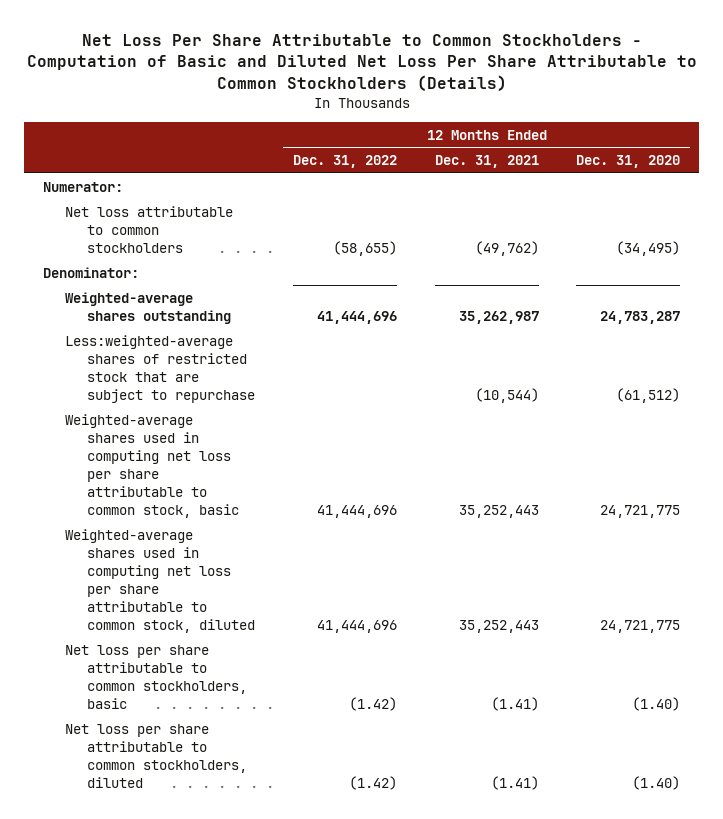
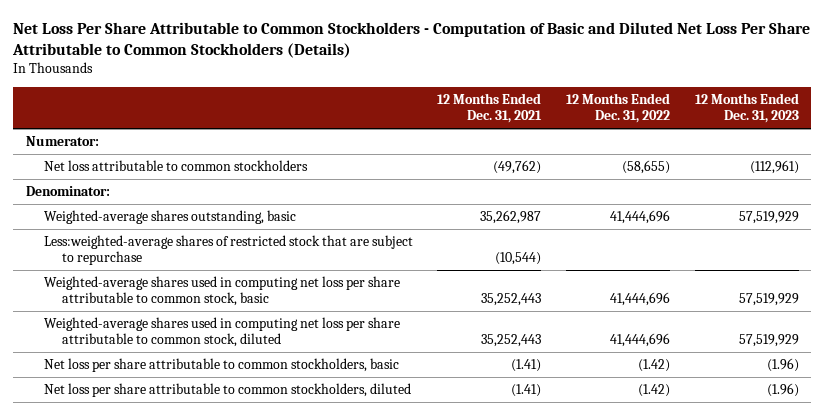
[576,155,681,169] Dec. 31, 2020 -> none
none -> [694,93,799,124] 12 Months Ended Dec. 31, 2023
[64,291,231,324] Weighted-average shares outstanding -> [43,210,296,225] Weighted-average shares outstanding, basic

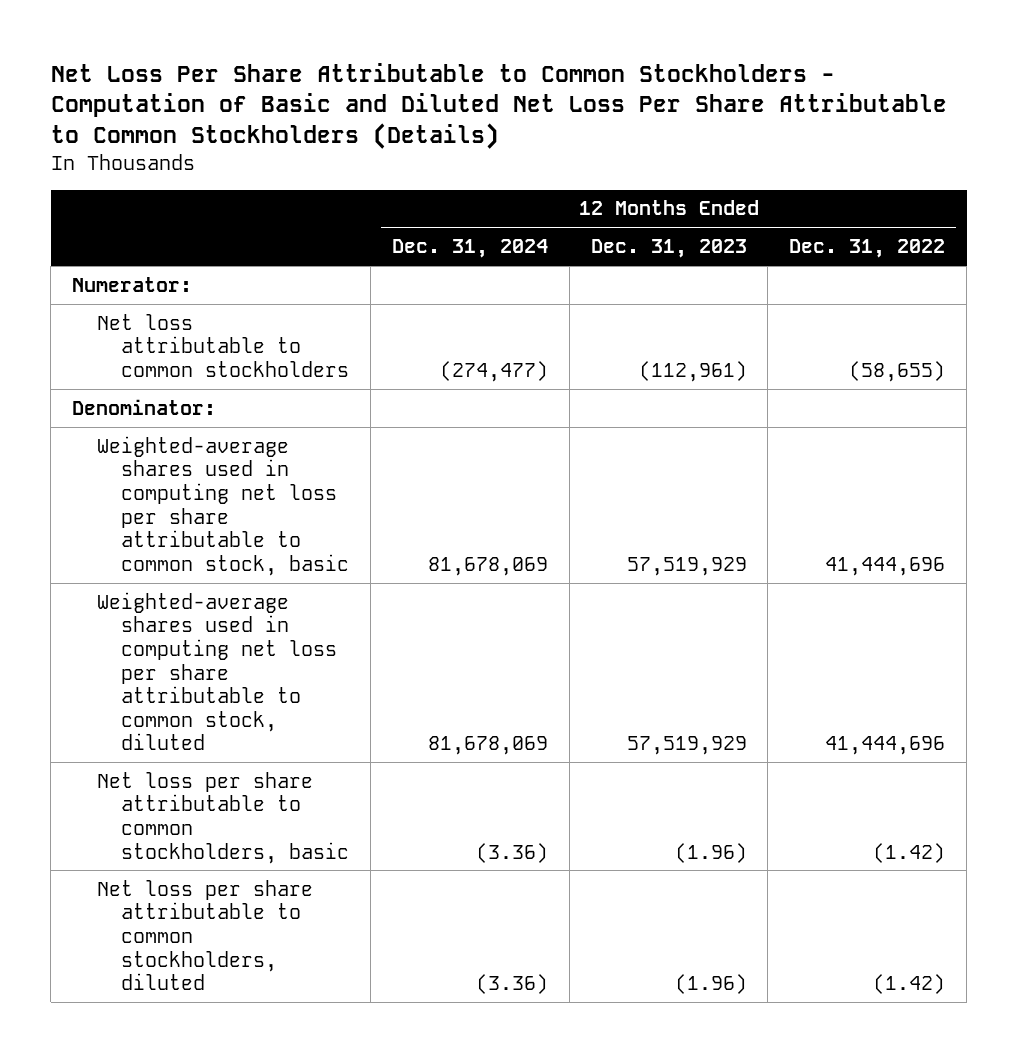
[437,93,543,124] 12 Months Ended Dec. 31, 2021 -> none
none -> [391,239,548,259] Dec. 31, 2024
[43,210,296,225] Weighted-average shares outstanding, basic -> none
[43,235,413,266] Less:weighted-average shares of restricted stock that are subject to repurchase -> none

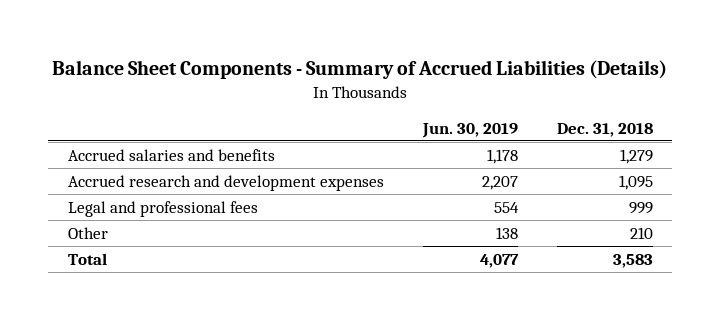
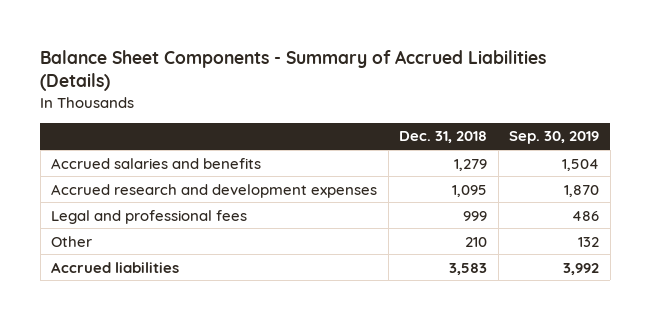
[421,122,518,138] Jun. 30, 2019 -> none
none -> [509,131,600,145] Sep. 30, 2019
[67,252,107,265] Total -> [51,261,180,273] Accrued liabilities

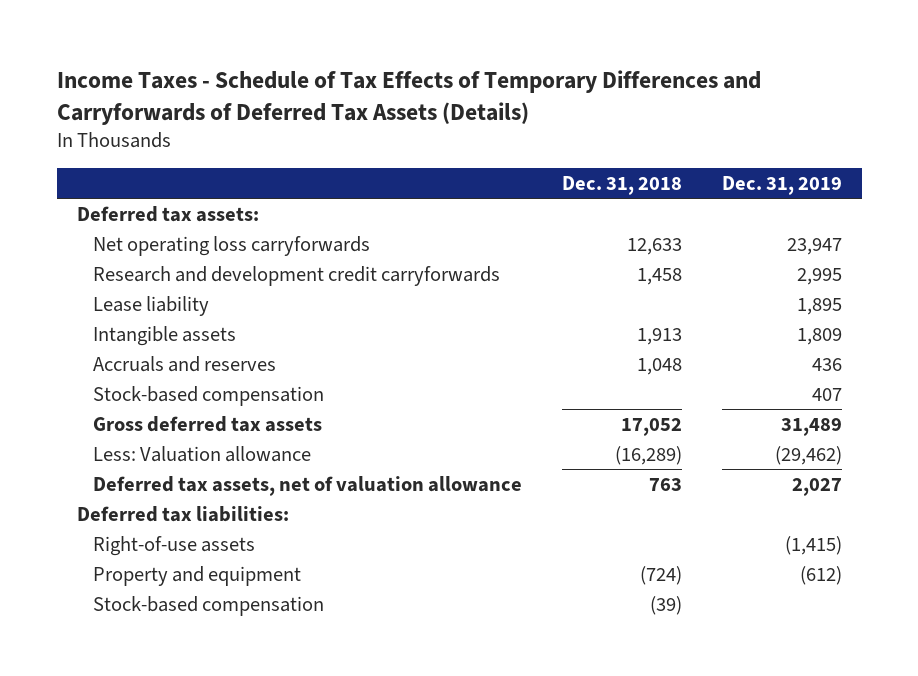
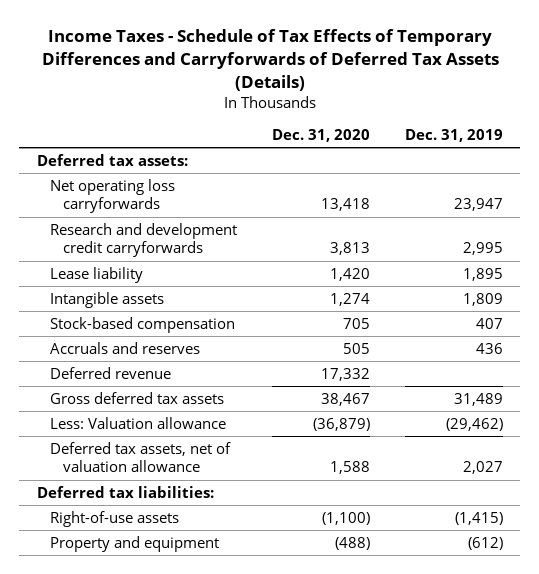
[562,175,683,195] Dec. 31, 2018 -> none
none -> [271,128,370,142] Dec. 31, 2020
[93,355,277,372] Accruals and reserves -> [49,341,200,354] Accruals and reserves
none -> [49,366,171,379] Deferred revenue
[93,595,325,616] Stock-based compensation -> none

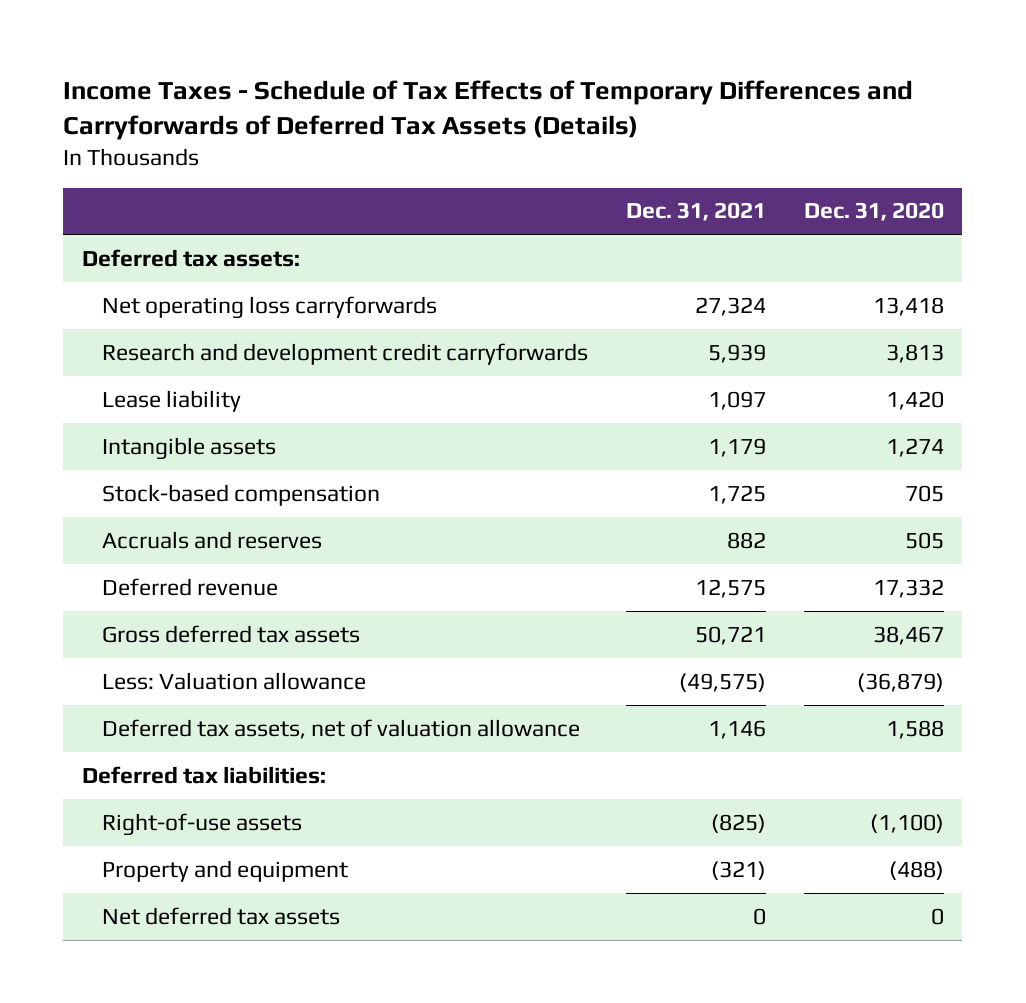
[404,128,503,142] Dec. 31, 2019 -> none
none -> [625,202,766,222] Dec. 31, 2021
none -> [102,906,341,925] Net deferred tax assets

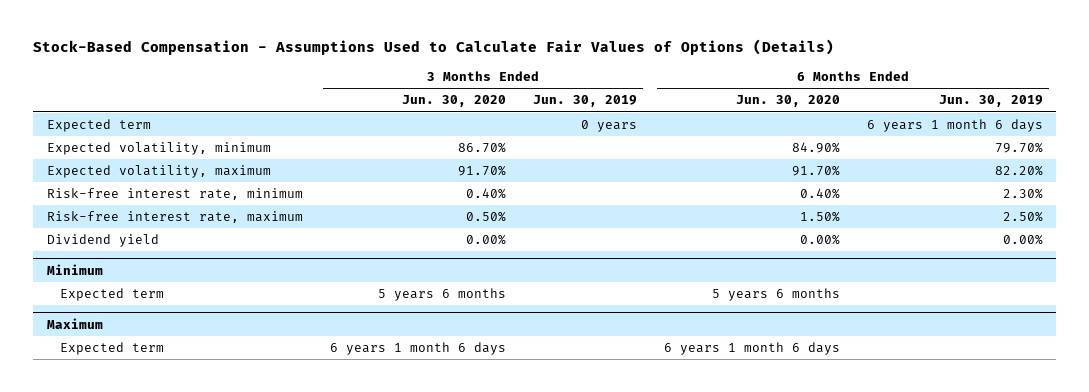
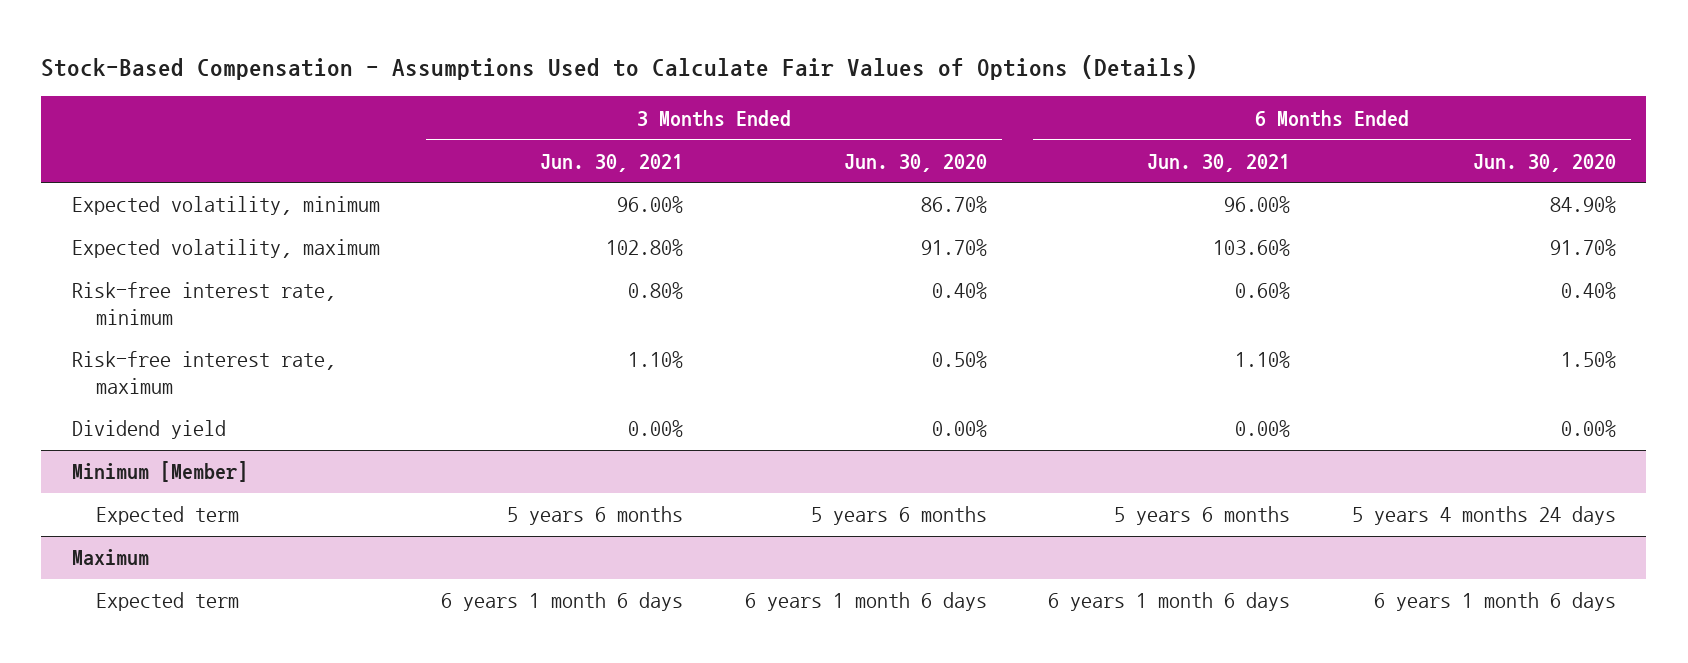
[532,95,637,108] Jun. 30, 2019 -> none
[938,95,1043,108] Jun. 30, 2019 -> none
none -> [540,153,684,172] Jun. 30, 2021
none -> [1147,153,1291,172] Jun. 30, 2021
[46,119,151,133] Expected term -> none
[46,263,103,275] Minimum -> [72,461,249,483] Minimum [Member]
[711,288,840,302] 5 years 6 months -> [1351,506,1616,526] 5 years 4 months 24 days

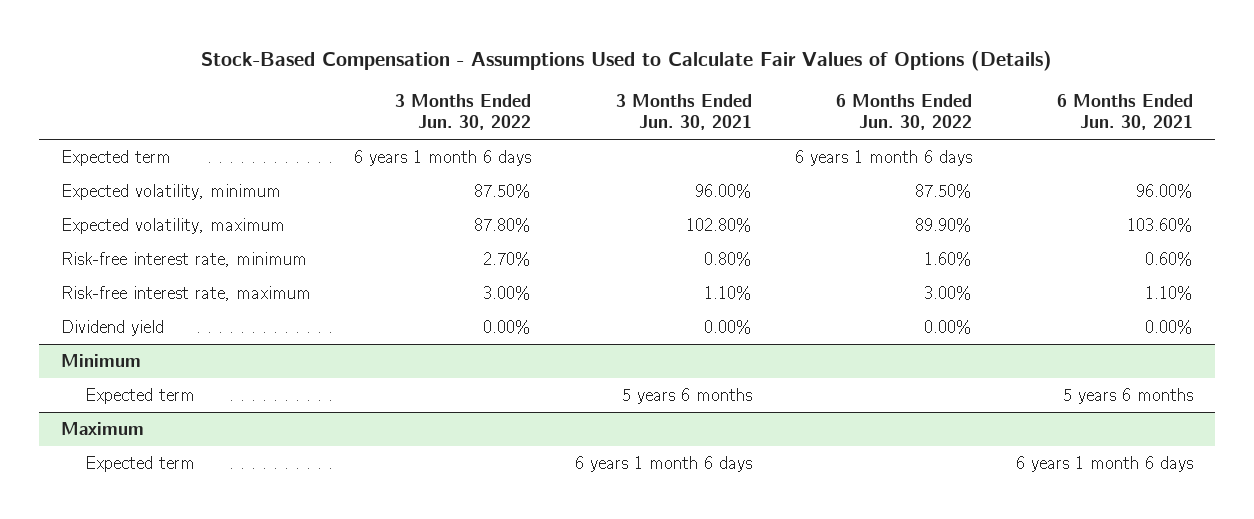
[843,153,987,172] Jun. 30, 2020 -> none
[1472,153,1616,172] Jun. 30, 2020 -> none
none -> [395,93,532,131] 3 Months Ended Jun. 30, 2022
none -> [836,93,973,131] 6 Months Ended Jun. 30, 2022
none -> [60,149,171,166] Expected term
[72,461,249,483] Minimum [Member] -> [60,353,141,367] Minimum

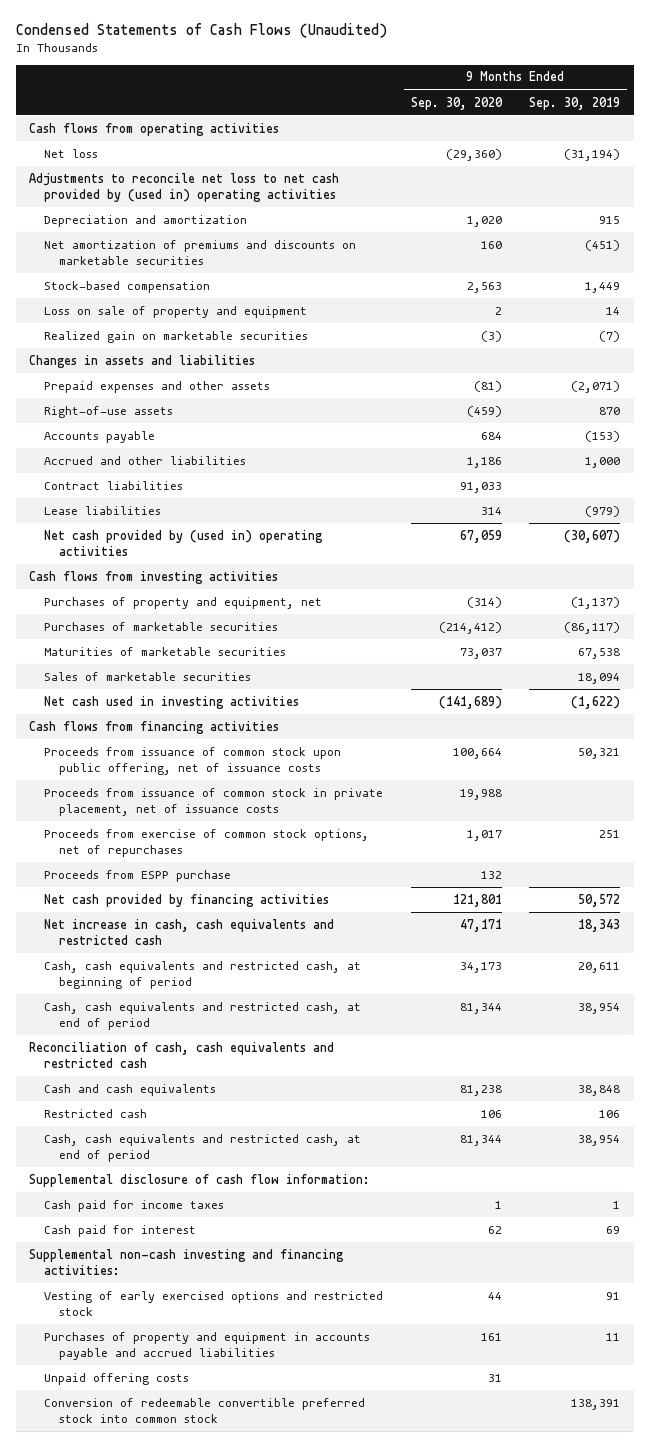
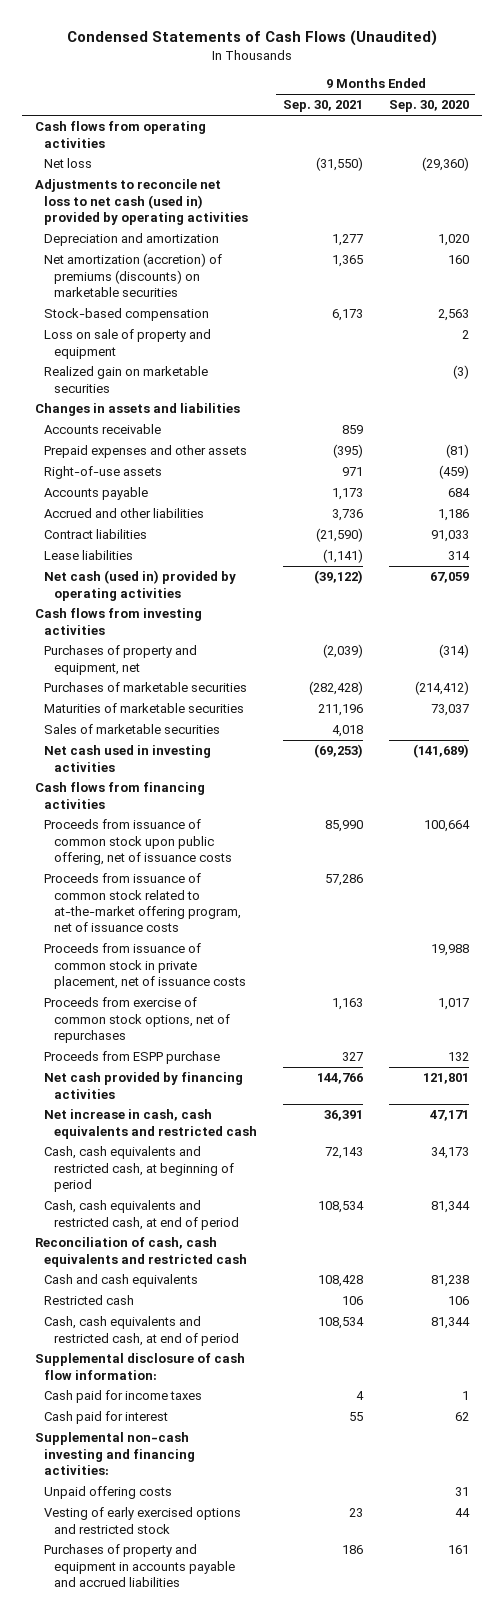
[528,96,620,110] Sep. 30, 2019 -> none
none -> [282,100,363,113] Sep. 30, 2021
[29,172,340,202] Adjustments to reconcile net loss to net cash provided by (used in) operating activities -> [34,179,249,225] Adjustments to reconcile net loss to net cash (used in) provided by operating activities
[44,239,357,265] Net amortization of premiums and discounts on marketable securities -> [44,253,223,297] Net amortization (accretion) of premiums (discounts) on marketable securities
none -> [44,424,162,435] Accounts receivable
[44,529,324,556] Net cash provided by (used in) operating activities -> [44,570,237,601] Net cash (used in) provided by operating activities
none -> [44,873,241,933] Proceeds from issuance of common stock related to at-the-market offering program, net of issuance costs
[44,1372,190,1385] Unpaid offering costs -> [44,1486,173,1500] Unpaid offering costs
[44,1397,366,1423] Conversion of redeemable convertible preferred stock into common stock -> none

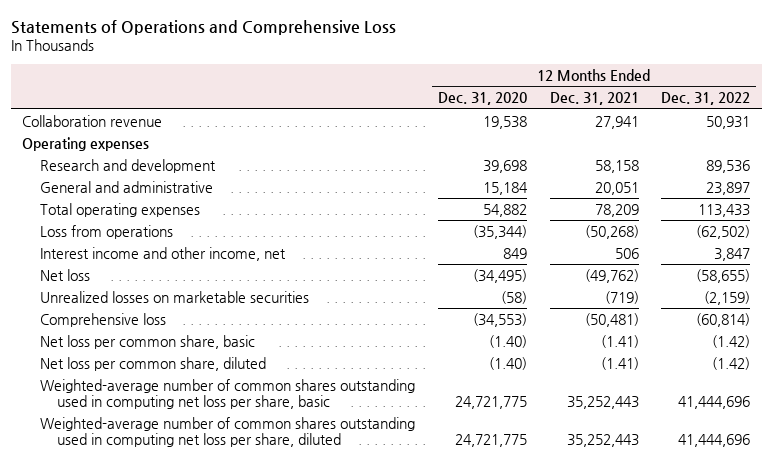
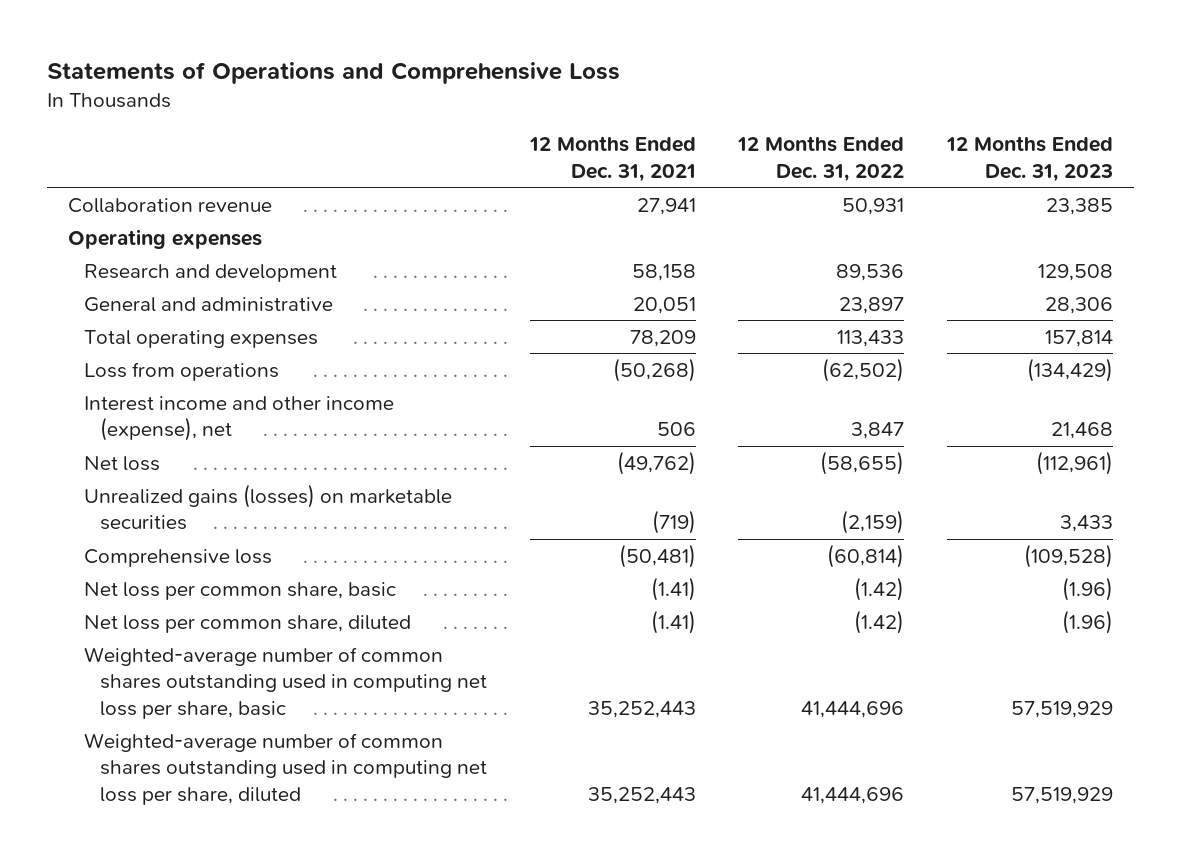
[437,92,527,106] Dec. 31, 2020 -> none
none -> [946,136,1114,182] 12 Months Ended Dec. 31, 2023
[39,246,286,261] Interest income and other income, net -> [84,395,395,442] Interest income and other income (expense), net
[39,290,309,303] Unrealized losses on marketable securities -> [84,483,453,531] Unrealized gains (losses) on marketable securities

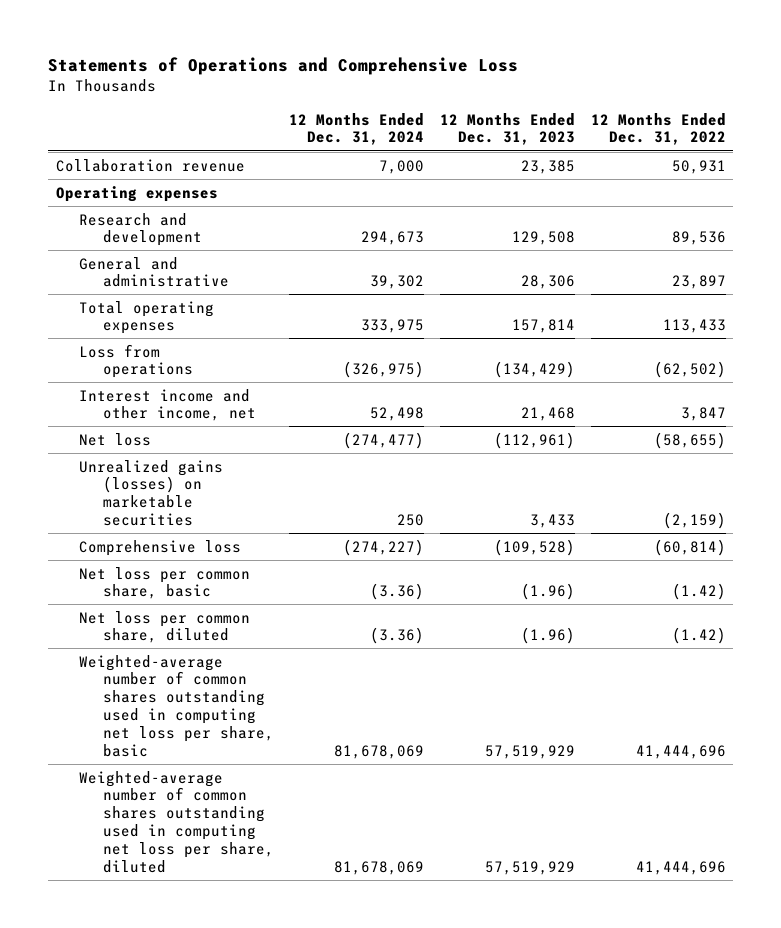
[528,136,696,182] 12 Months Ended Dec. 31, 2021 -> none
none -> [289,112,425,146] 12 Months Ended Dec. 31, 2024
[84,395,395,442] Interest income and other income (expense), net -> [79,388,256,422] Interest income and other income, net

